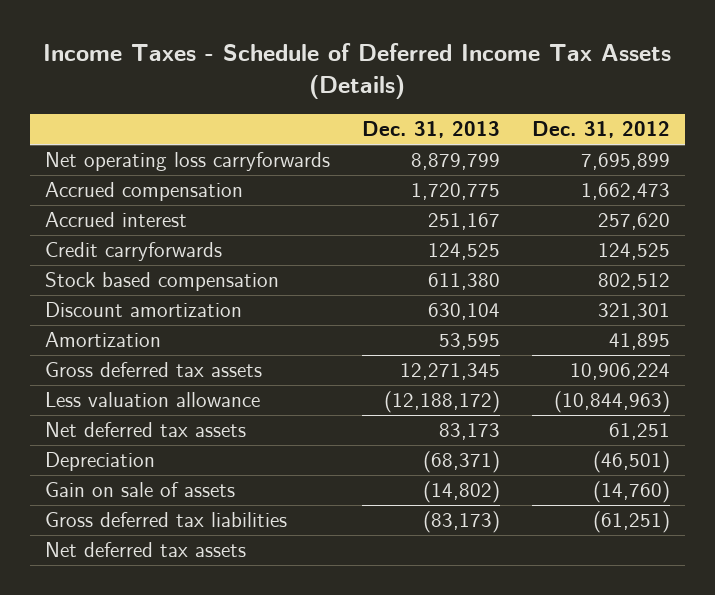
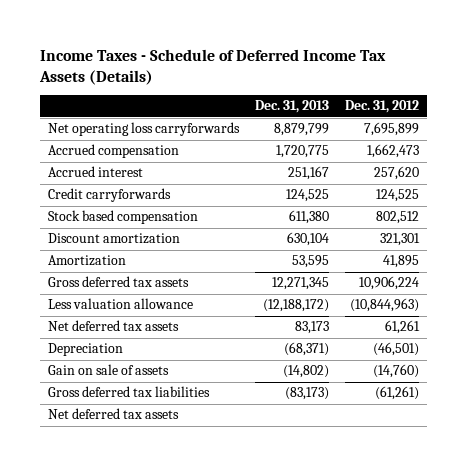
[608,423,670,441] 61,251 -> [385,320,421,335] 61,261
[592,511,670,534] (61,251) -> [375,386,420,401] (61,261)

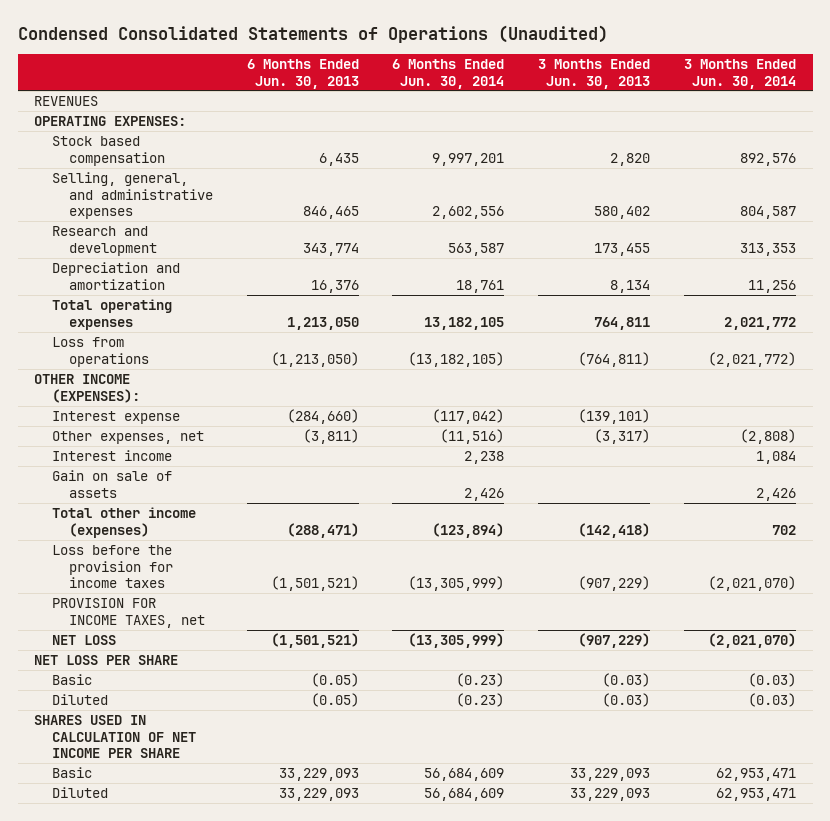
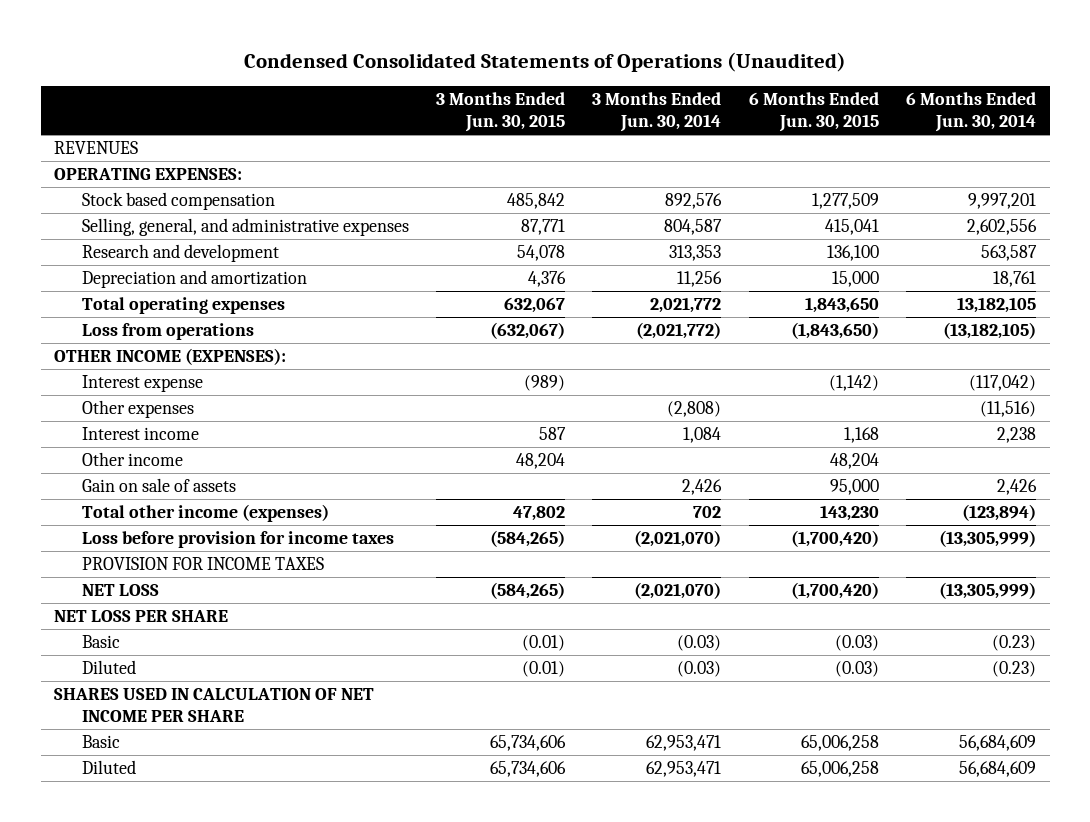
[246,59,359,89] 6 Months Ended Jun. 30, 2013 -> none
[538,59,651,89] 3 Months Ended Jun. 30, 2013 -> none
none -> [435,92,565,133] 3 Months Ended Jun. 30, 2015
none -> [748,92,879,133] 6 Months Ended Jun. 30, 2015
[51,431,204,445] Other expenses, net -> [81,400,194,419] Other expenses
none -> [81,452,183,467] Other income
[51,545,174,589] Loss before the provision for income taxes -> [81,531,394,549] Loss before provision for income taxes
[51,598,206,628] PROVISION FOR INCOME TAXES, net -> [81,557,324,571] PROVISION FOR INCOME TAXES

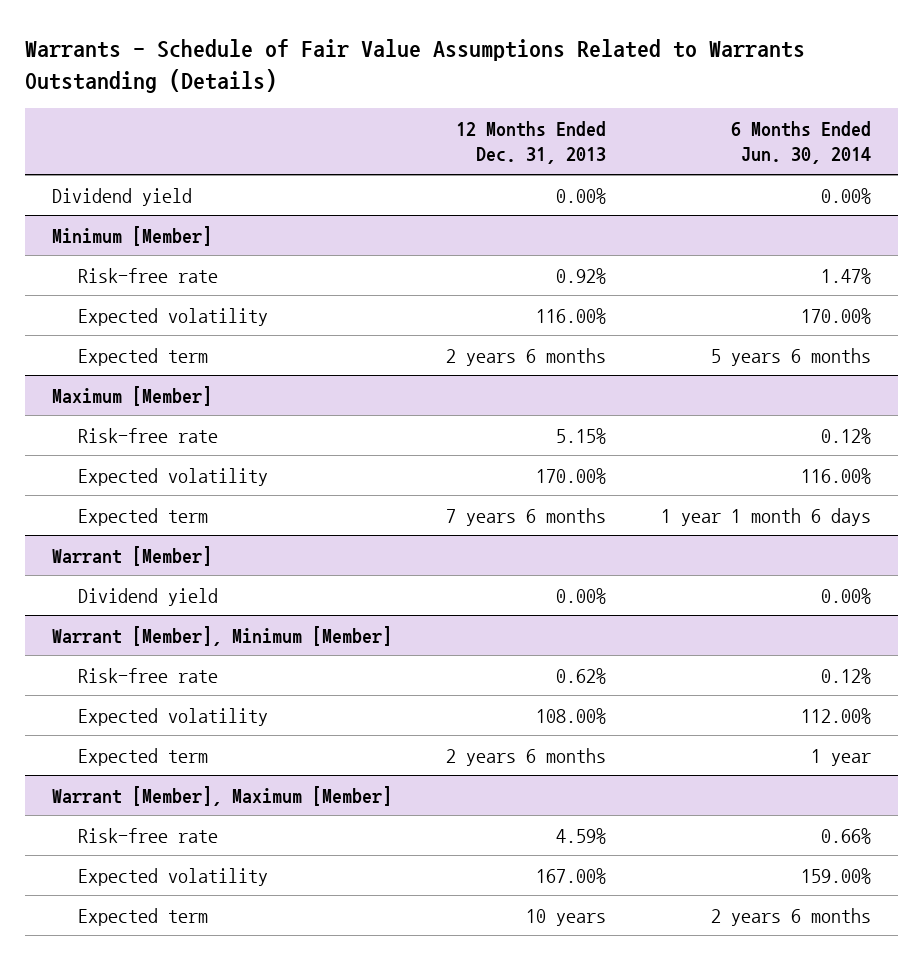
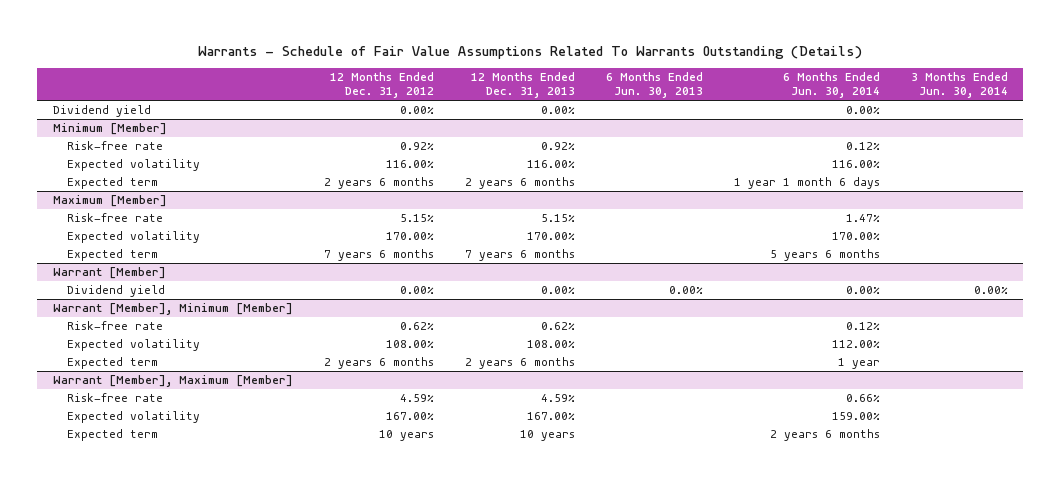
[24,39,805,93] Warrants - Schedule of Fair Value Assumptions Related to Warrants Outstanding (Details) -> [198,45,863,59] Warrants - Schedule of Fair Value Assumptions Related To Warrants Outstanding (Details)
none -> [329,72,434,99] 12 Months Ended Dec. 31, 2012
none -> [605,72,703,99] 6 Months Ended Jun. 30, 2013
none -> [910,72,1008,99] 3 Months Ended Jun. 30, 2014
[820,267,871,284] 1.47% -> [845,142,880,151] 0.12%
[800,307,871,324] 170.00% -> [831,160,880,169] 116.00%
[710,347,871,366] 5 years 6 months -> [733,177,880,190] 1 year 1 month 6 days
[820,427,871,444] 0.12% -> [845,214,880,223] 1.47%
[800,467,871,484] 116.00% -> [831,232,880,241] 170.00%
[660,507,871,526] 1 year 1 month 6 days -> [769,249,880,262] 5 years 6 months

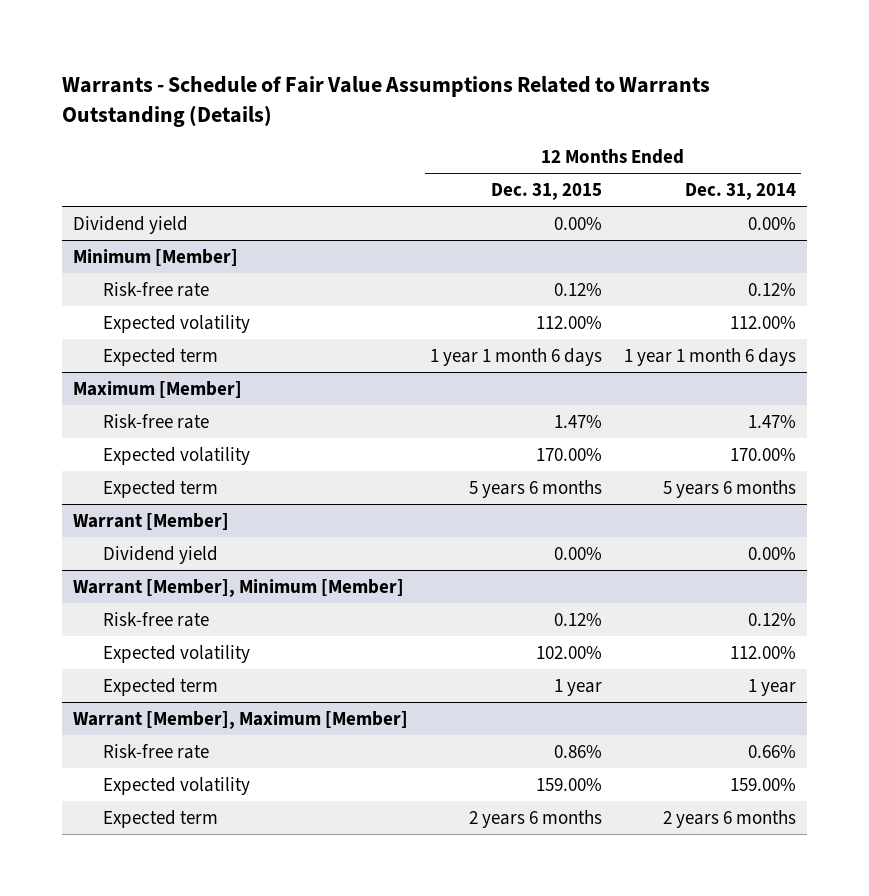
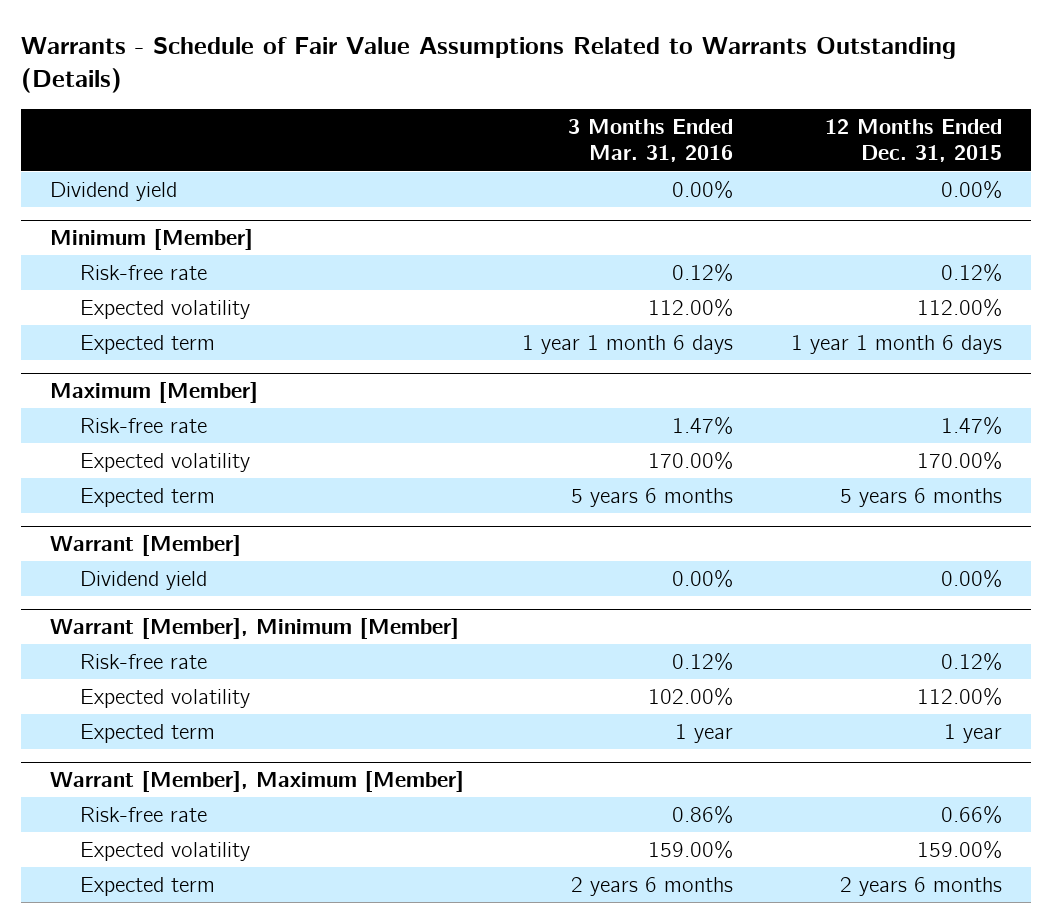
[684,183,796,201] Dec. 31, 2014 -> none
none -> [568,118,734,163] 3 Months Ended Mar. 31, 2016
[535,645,602,659] 102.00% -> [917,687,1003,707] 112.00%
[553,744,602,758] 0.86% -> [941,805,1003,825] 0.66%

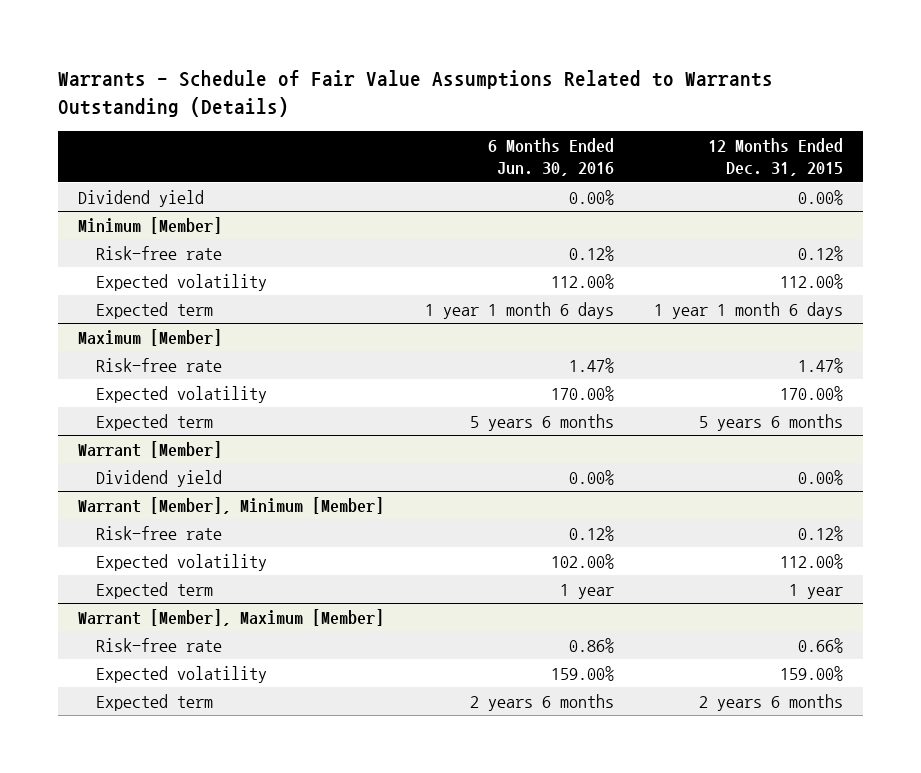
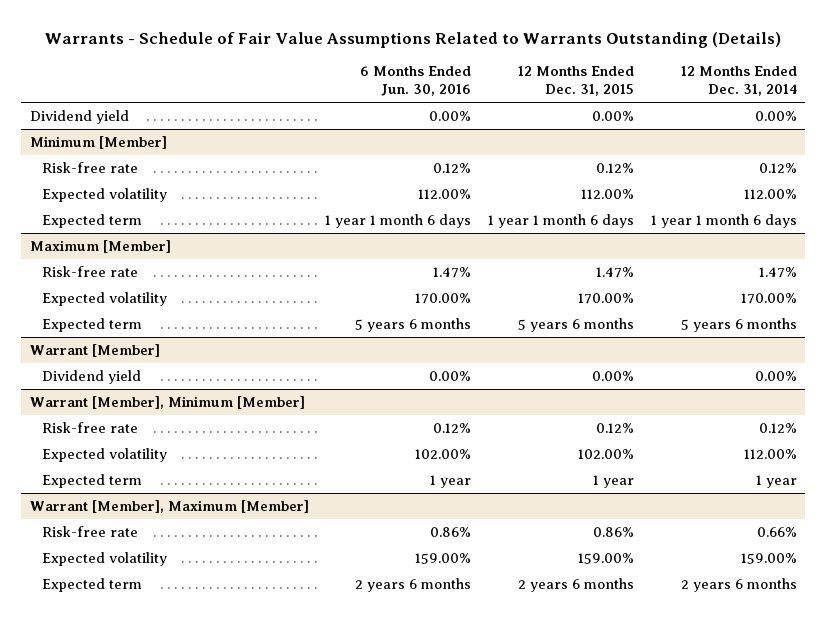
none -> [680,66,797,96] 12 Months Ended Dec. 31, 2014
[780,553,844,569] 112.00% -> [577,449,634,460] 102.00%
[798,637,844,653] 0.66% -> [592,527,634,538] 0.86%

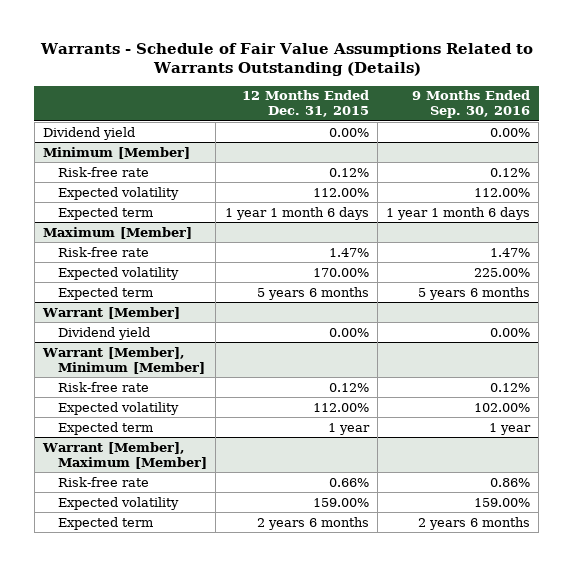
[360,66,472,96] 6 Months Ended Jun. 30, 2016 -> none
[680,66,797,96] 12 Months Ended Dec. 31, 2014 -> none
none -> [411,90,530,119] 9 Months Ended Sep. 30, 2016
[577,449,634,460] 102.00% -> [312,402,369,412] 112.00%
[592,527,634,538] 0.86% -> [328,477,369,487] 0.66%

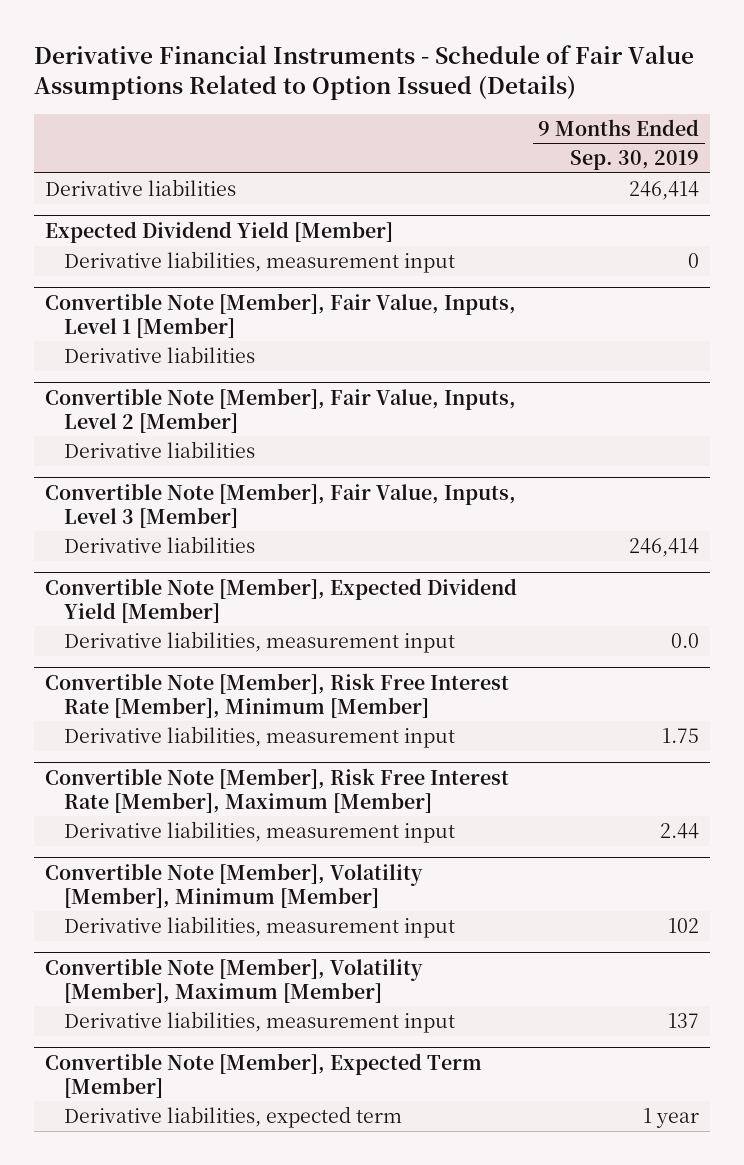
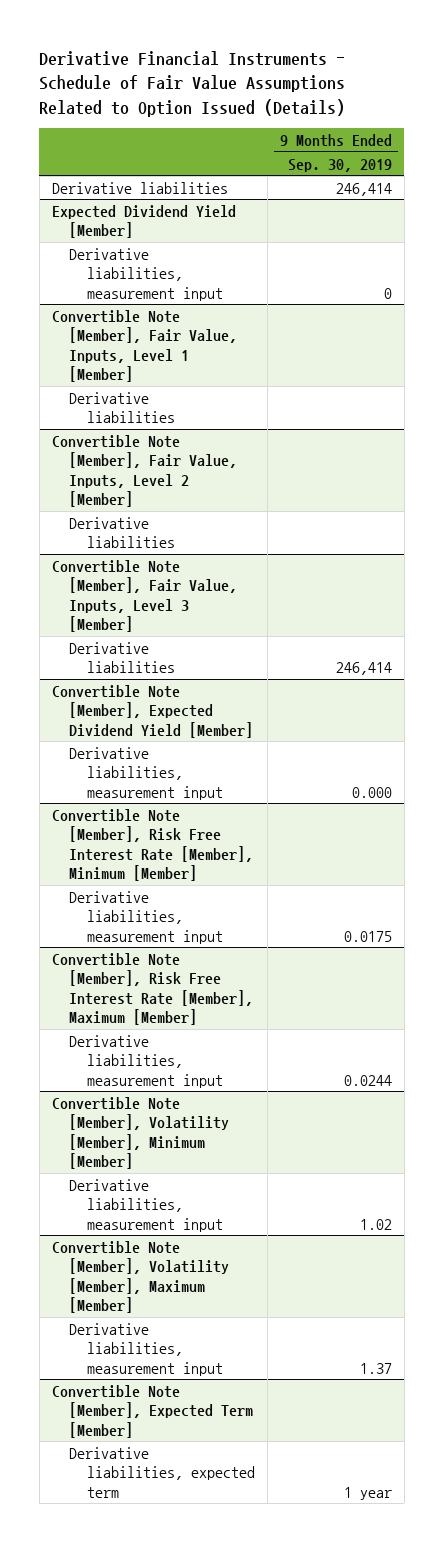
[671,632,700,648] 0.0 -> [351,786,392,798] 0.000
[662,727,700,743] 1.75 -> [343,930,392,942] 0.0175
[660,822,700,839] 2.44 -> [343,1074,392,1086] 0.0244
[668,917,700,933] 102 -> [359,1218,392,1230] 1.02
[668,1012,700,1028] 137 -> [359,1362,392,1374] 1.37

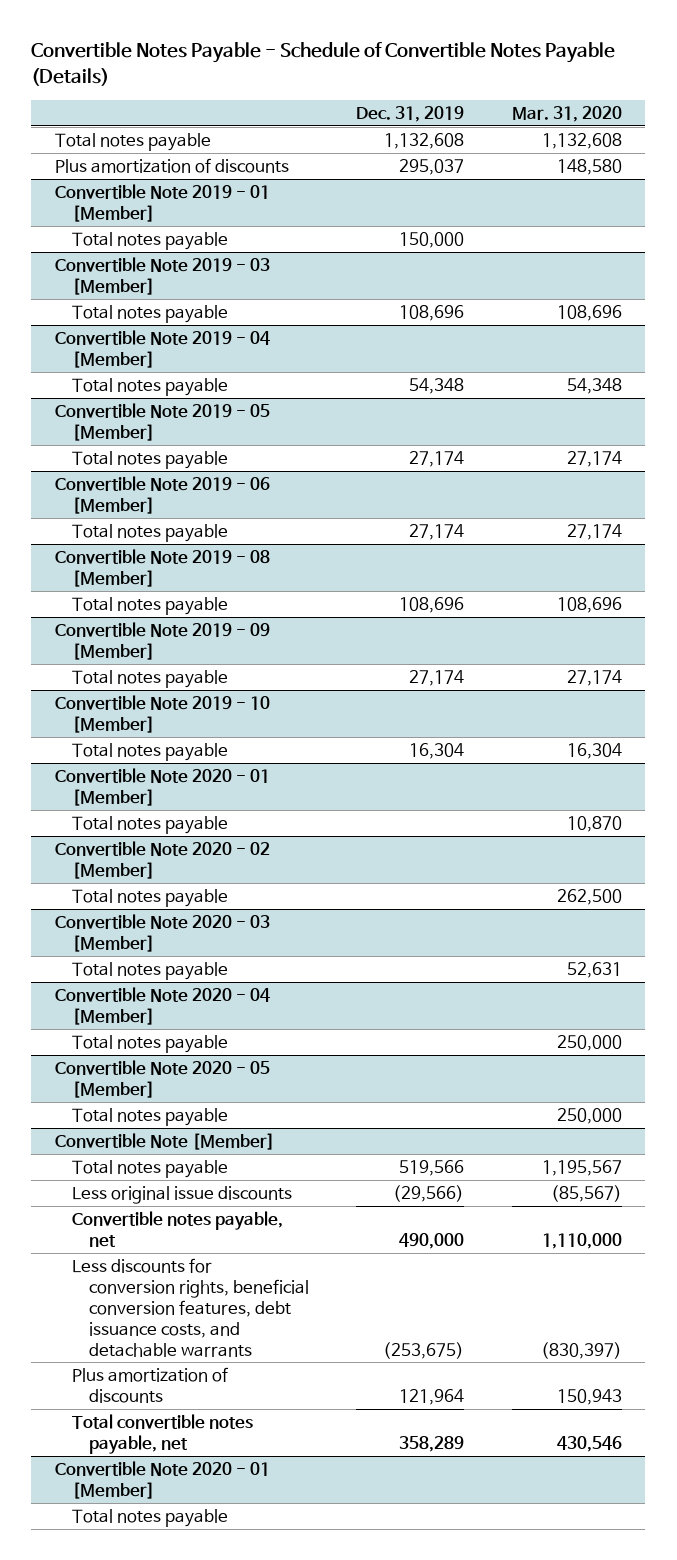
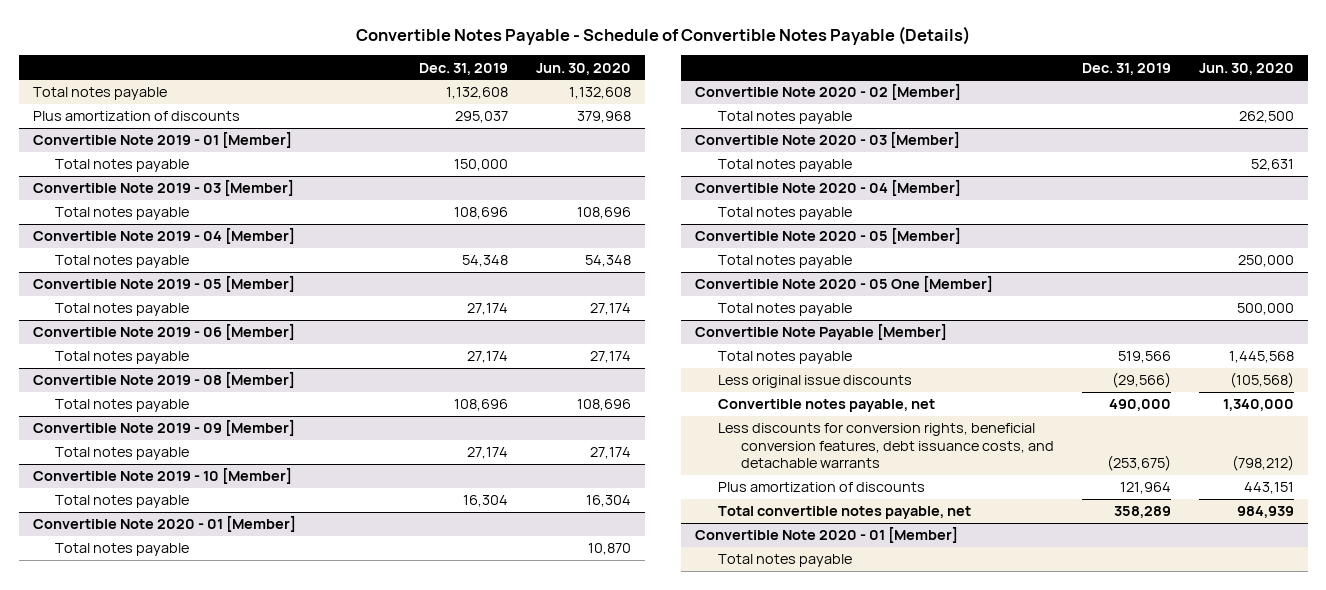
[511,105,622,122] Mar. 31, 2020 -> none
none -> [536,62,632,75] Jun. 30, 2020
none -> [695,276,994,293] Convertible Note 2020 - 05 One [Member]
none -> [718,303,853,317] Total notes payable
[54,1132,275,1150] Convertible Note [Member] -> [695,324,948,341] Convertible Note Payable [Member]

